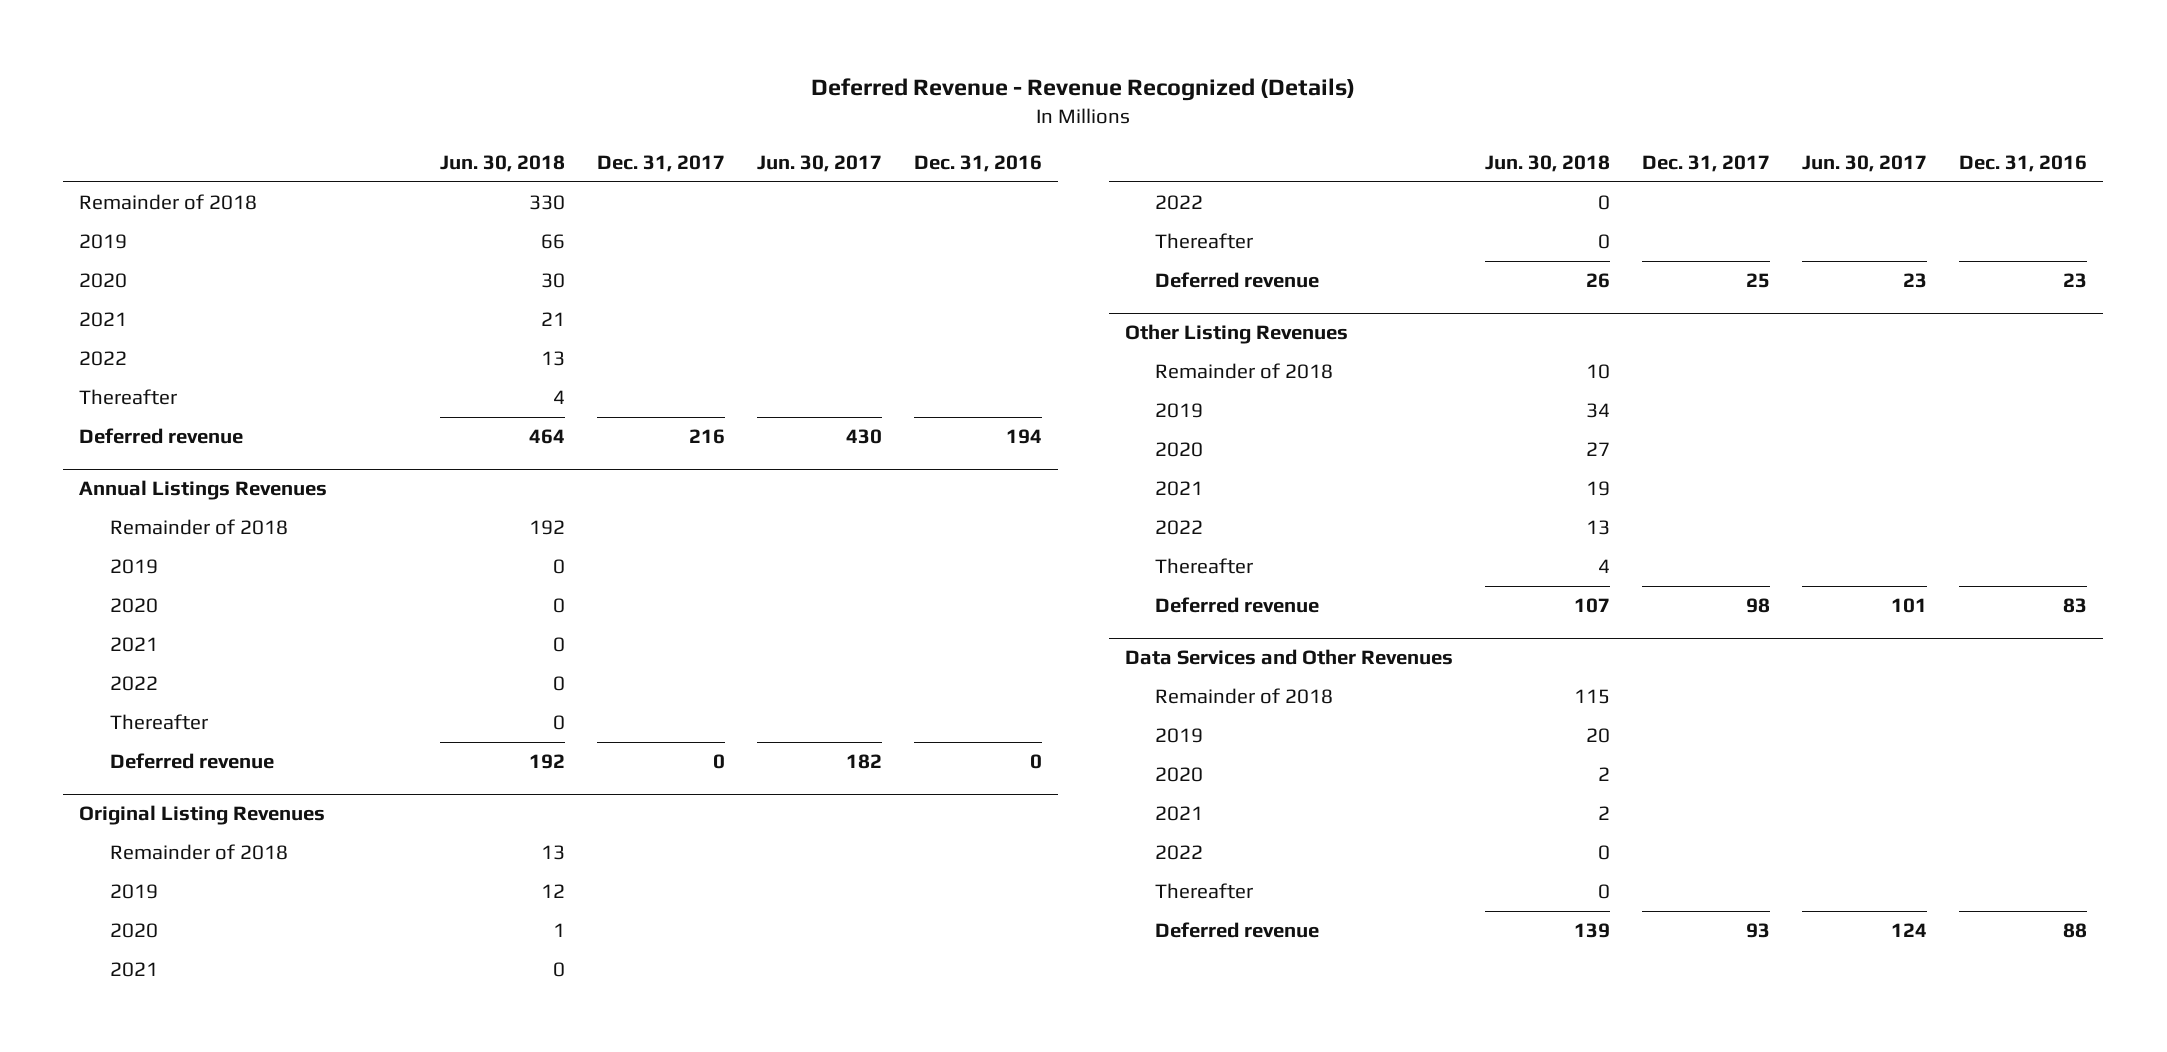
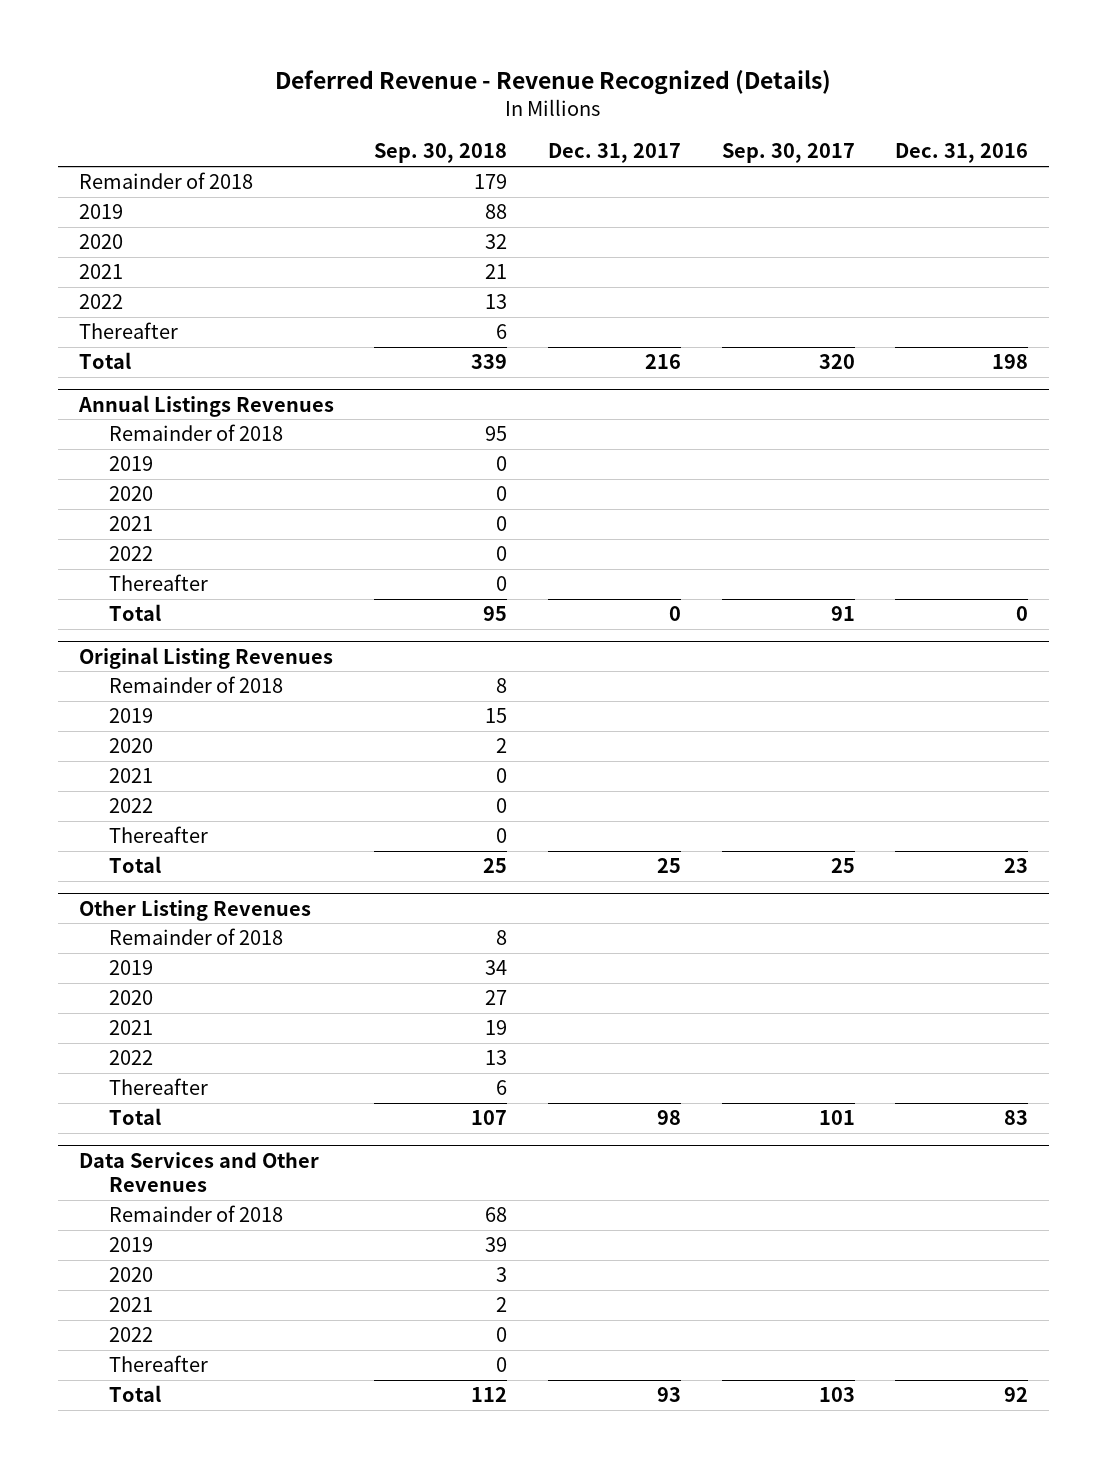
[439,155,565,173] Jun. 30, 2018 -> none
[756,155,882,173] Jun. 30, 2017 -> none
none -> [374,143,508,164] Sep. 30, 2018
none -> [721,143,855,164] Sep. 30, 2017
[79,427,244,444] Deferred revenue -> none
none -> [78,352,131,370] Total
[110,752,275,769] Deferred revenue -> [109,604,162,622] Total
[1155,271,1320,288] Deferred revenue -> [109,856,162,874] Total
[1155,596,1320,613] Deferred revenue -> [109,1108,162,1126] Total
[1155,921,1320,938] Deferred revenue -> none
none -> [109,1385,162,1403] Total

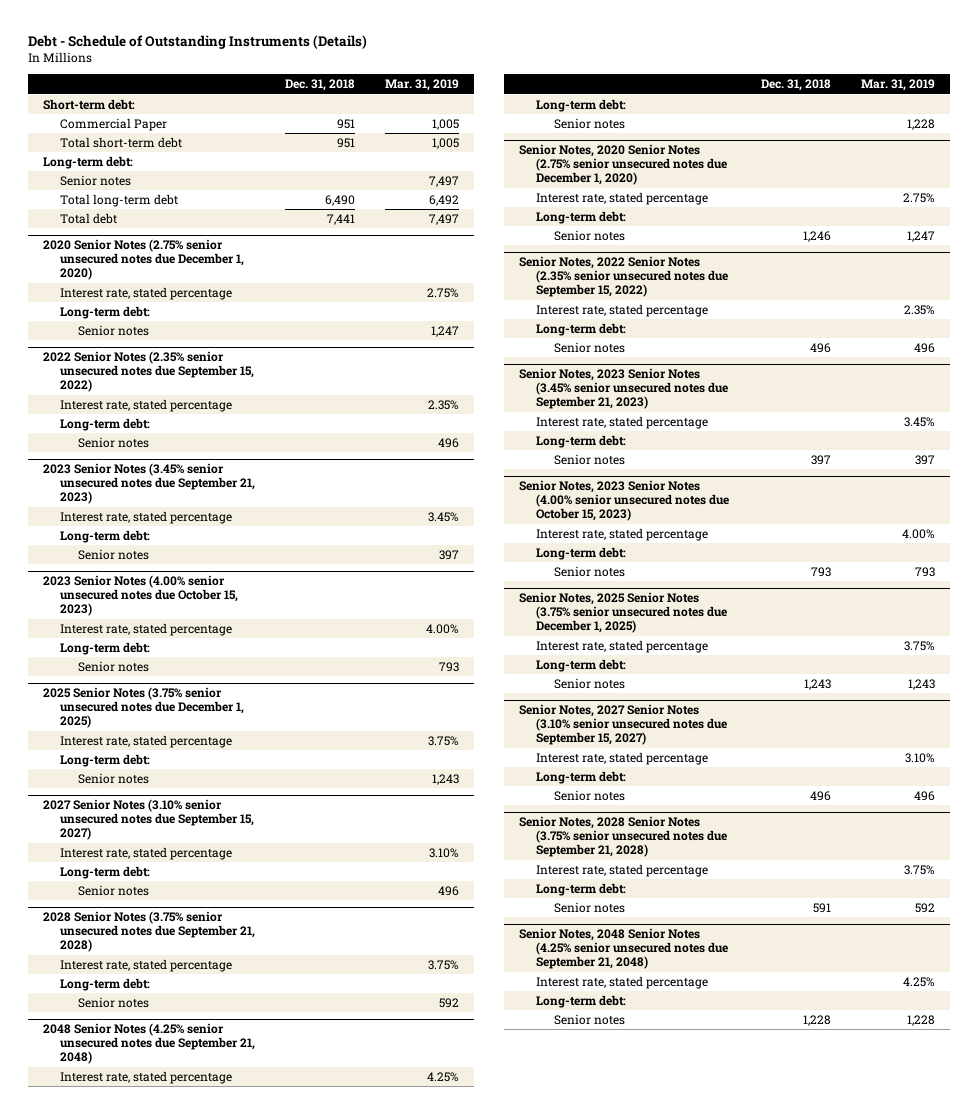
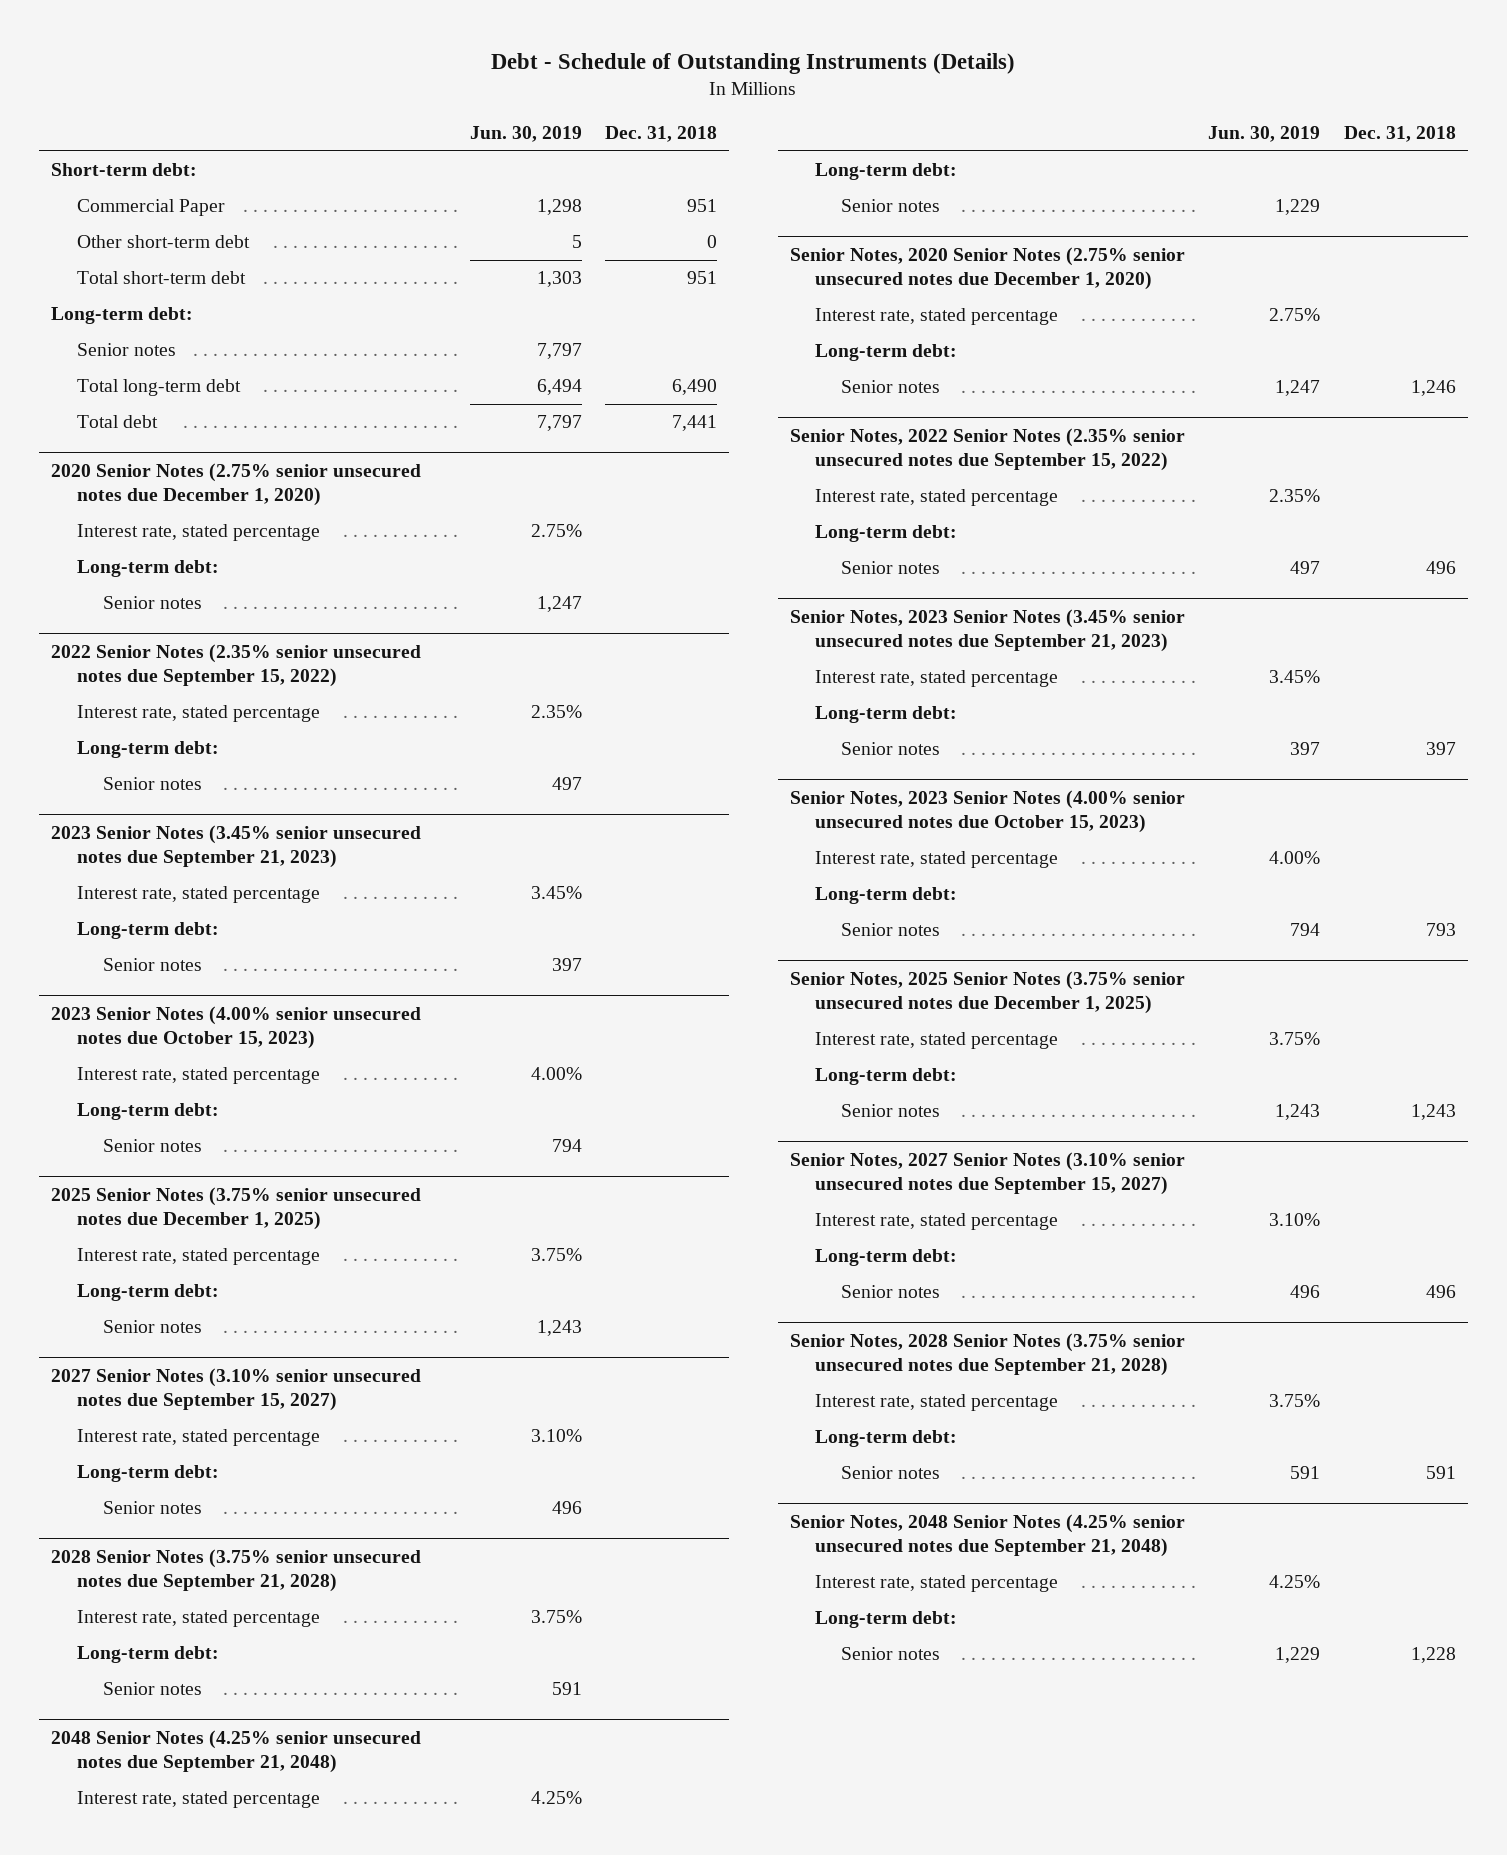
[385,79,460,92] Mar. 31, 2019 -> none
none -> [469,126,582,143] Jun. 30, 2019
none -> [76,235,250,249] Other short-term debt

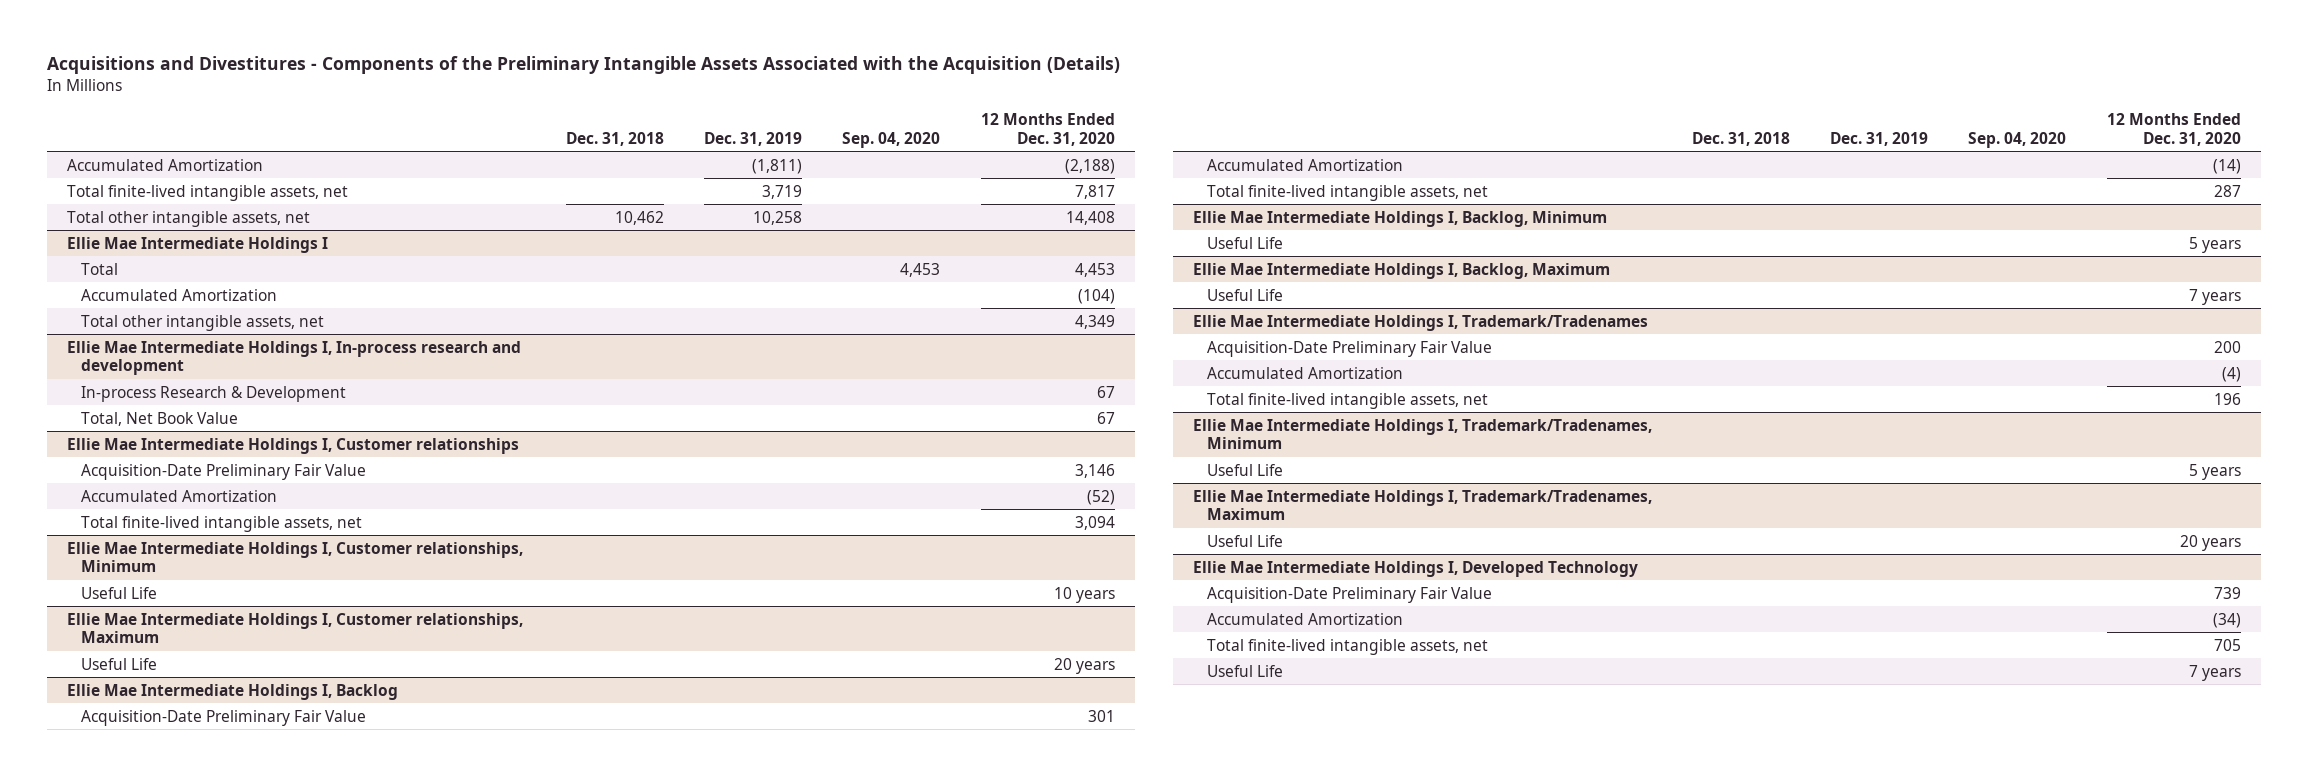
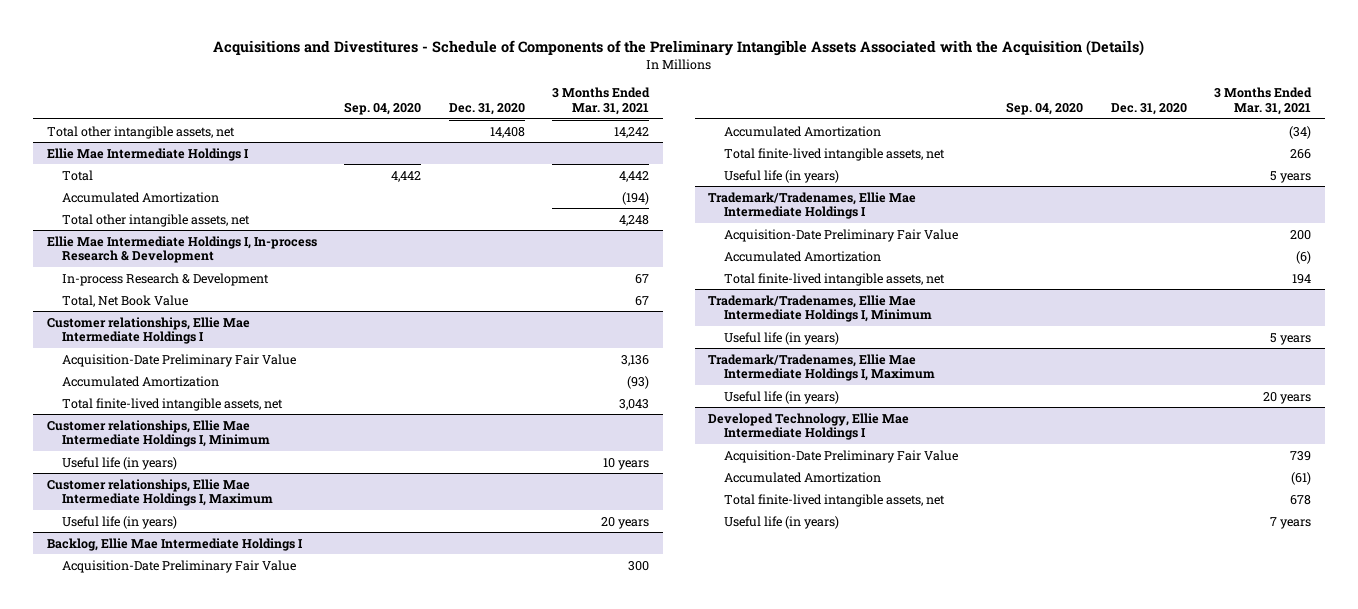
[46,56,1120,75] Acquisitions and Divestitures - Components of the Preliminary Intangible Assets Associated with the Acquisition (Details) -> [212,40,1144,57] Acquisitions and Divestitures - Schedule of Components of the Preliminary Intangible Assets Associated with the Acquisition (Details)
[566,131,665,146] Dec. 31, 2018 -> none
[704,131,803,146] Dec. 31, 2019 -> none
[980,112,1115,146] 12 Months Ended Dec. 31, 2020 -> none
none -> [448,102,525,115] Dec. 31, 2020
none -> [552,87,651,115] 3 Months Ended Mar. 31, 2021
[66,158,263,171] Accumulated Amortization -> none
[66,184,348,201] Total finite-lived intangible assets, net -> none
[900,262,941,277] 4,453 -> [391,170,422,182] 4,442
[66,340,521,376] Ellie Mae Intermediate Holdings I, In-process research and development -> [46,235,317,264] Ellie Mae Intermediate Holdings I, In-process Research & Development
[66,437,519,454] Ellie Mae Intermediate Holdings I, Customer relationships -> [46,316,250,345] Customer relationships, Ellie Mae Intermediate Holdings I
[66,541,523,573] Ellie Mae Intermediate Holdings I, Customer relationships, Minimum -> [46,419,271,448] Customer relationships, Ellie Mae Intermediate Holdings I, Minimum
[81,586,158,599] Useful Life -> [62,456,178,470] Useful life (in years)
[66,612,523,644] Ellie Mae Intermediate Holdings I, Customer relationships, Maximum -> [46,478,274,507] Customer relationships, Ellie Mae Intermediate Holdings I, Maximum
[81,657,158,670] Useful Life -> [62,515,178,529] Useful life (in years)
[66,683,398,700] Ellie Mae Intermediate Holdings I, Backlog -> [46,537,303,551] Backlog, Ellie Mae Intermediate Holdings I
[1192,210,1607,227] Ellie Mae Intermediate Holdings I, Backlog, Minimum -> none
[1207,236,1284,249] Useful Life -> none
[1192,262,1610,279] Ellie Mae Intermediate Holdings I, Backlog, Maximum -> none
[1207,288,1284,301] Useful Life -> none
none -> [724,169,840,183] Useful life (in years)
[1192,314,1648,331] Ellie Mae Intermediate Holdings I, Trademark/Tradenames -> [708,191,917,220] Trademark/Tradenames, Ellie Mae Intermediate Holdings I
[1192,418,1652,450] Ellie Mae Intermediate Holdings I, Trademark/Tradenames, Minimum -> [708,294,933,323] Trademark/Tradenames, Ellie Mae Intermediate Holdings I, Minimum
[1207,463,1284,476] Useful Life -> [724,331,840,345] Useful life (in years)
[1192,489,1652,521] Ellie Mae Intermediate Holdings I, Trademark/Tradenames, Maximum -> [708,353,936,382] Trademark/Tradenames, Ellie Mae Intermediate Holdings I, Maximum
[1207,534,1284,547] Useful Life -> [724,390,840,404] Useful life (in years)
[1192,560,1638,577] Ellie Mae Intermediate Holdings I, Developed Technology -> [708,412,910,441] Developed Technology, Ellie Mae Intermediate Holdings I
[1207,664,1284,677] Useful Life -> [724,515,840,529] Useful life (in years)

